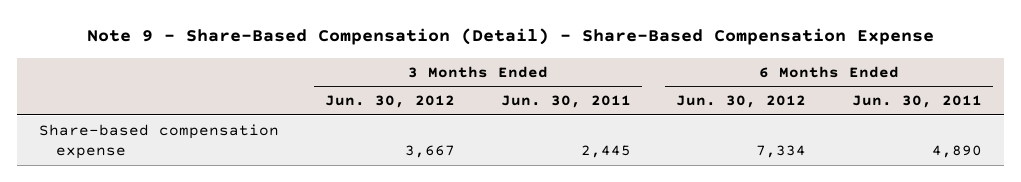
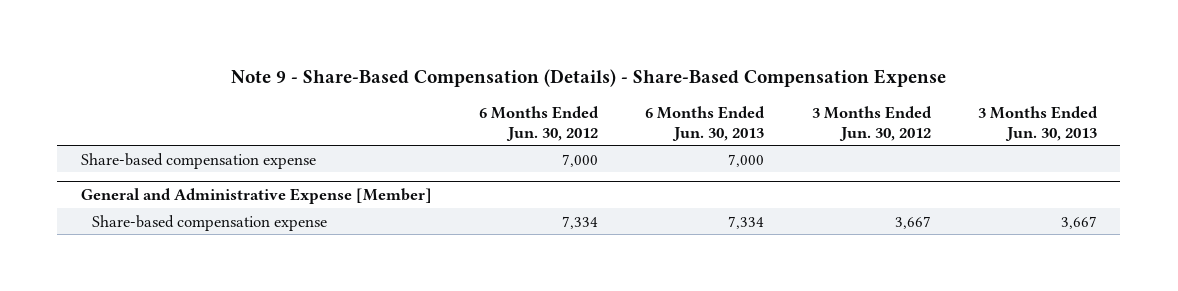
[86,28,934,46] Note 9 - Share-Based Compensation (Detail) - Share-Based Compensation Expense -> [230,68,946,87] Note 9 - Share-Based Compensation (Details) - Share-Based Compensation Expense
[500,95,631,109] Jun. 30, 2011 -> none
[851,95,982,109] Jun. 30, 2011 -> none
none -> [645,106,766,141] 6 Months Ended Jun. 30, 2013
none -> [977,106,1098,141] 3 Months Ended Jun. 30, 2013
none -> [80,152,316,169] Share-based compensation expense
none -> [80,188,432,205] General and Administrative Expense [Member]

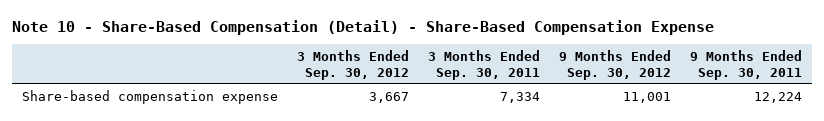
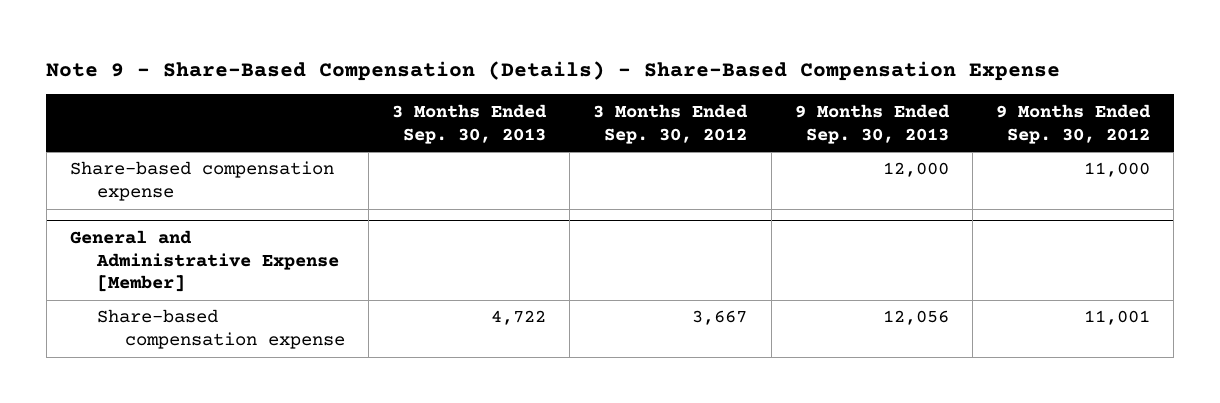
[12,19,715,35] Note 10 - Share-Based Compensation (Detail) - Share-Based Compensation Expense -> [46,60,1061,81] Note 9 - Share-Based Compensation (Details) - Share-Based Compensation Expense
[428,49,541,80] 3 Months Ended Sep. 30, 2011 -> none
[690,49,803,80] 9 Months Ended Sep. 30, 2011 -> none
none -> [392,103,548,144] 3 Months Ended Sep. 30, 2013
none -> [794,103,950,144] 9 Months Ended Sep. 30, 2013
none -> [70,161,335,202] Share-based compensation expense
none -> [70,229,340,293] General and Administrative Expense [Member]

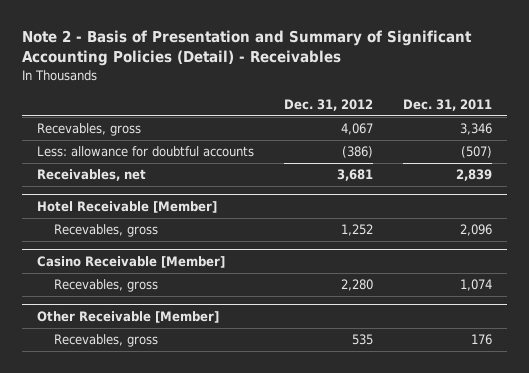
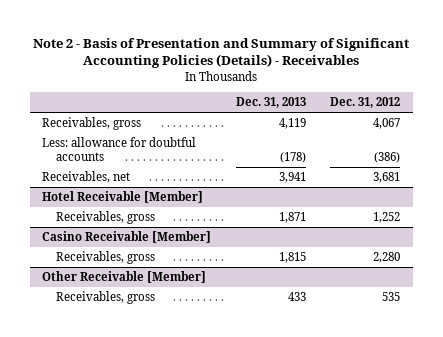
[21,30,472,67] Note 2 - Basis of Presentation and Summary of Significant Accounting Policies (Detail) - Receivables -> [33,37,410,69] Note 2 - Basis of Presentation and Summary of Significant Accounting Policies (Details) - Receivables
[402,98,492,111] Dec. 31, 2011 -> none
none -> [235,97,306,109] Dec. 31, 2013
[36,123,141,137] Recevables, gross -> [42,116,142,130] Receivables, gross
[53,224,158,238] Recevables, gross -> [55,210,155,224] Receivables, gross
[53,279,158,293] Recevables, gross -> [55,250,155,264] Receivables, gross
[53,334,158,348] Recevables, gross -> [55,290,155,304] Receivables, gross

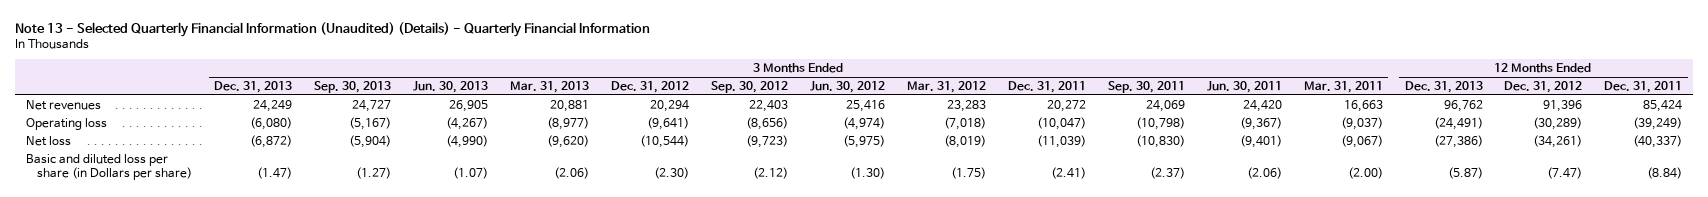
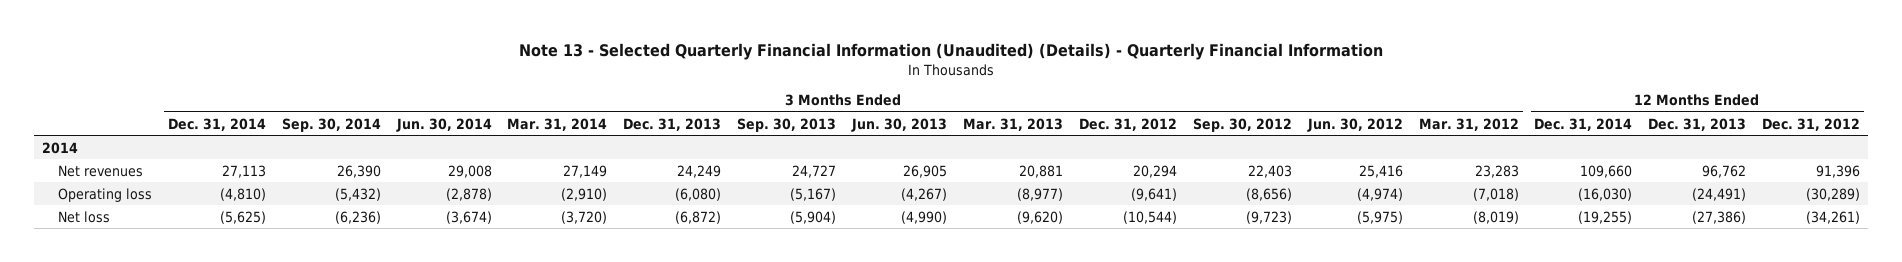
[1007,81,1086,94] Dec. 31, 2011 -> none
[1107,81,1185,94] Sep. 30, 2011 -> none
[1206,81,1282,94] Jun. 30, 2011 -> none
[1303,81,1383,94] Mar. 31, 2011 -> none
[1604,81,1683,94] Dec. 31, 2011 -> none
none -> [167,117,266,131] Dec. 31, 2014
none -> [281,117,381,132] Sep. 30, 2014
none -> [395,117,492,132] Jun. 30, 2014
none -> [507,117,608,131] Mar. 31, 2014
none -> [1534,117,1633,131] Dec. 31, 2014
none -> [41,141,78,154] 2014
[25,154,193,181] Basic and diluted loss per share (in Dollars per share) -> none

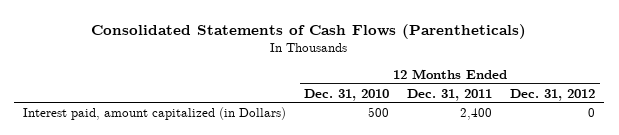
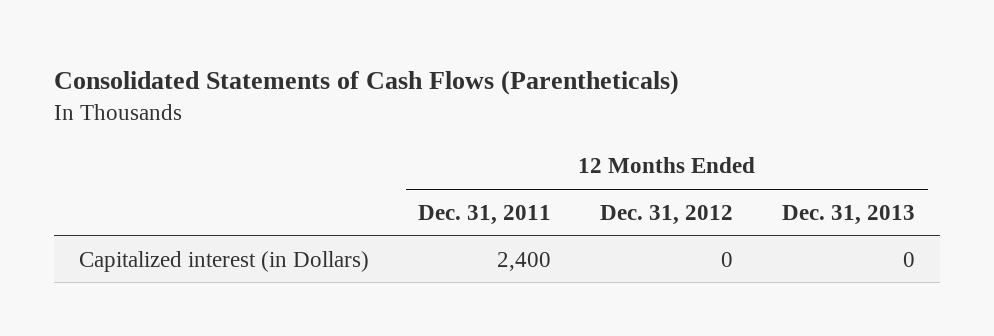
[304,88,390,101] Dec. 31, 2010 -> none
none -> [782,204,916,225] Dec. 31, 2013
[23,106,287,120] Interest paid, amount capitalized (in Dollars) -> [78,250,369,272] Capitalized interest (in Dollars)

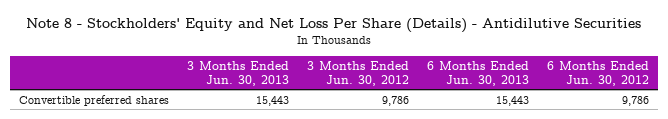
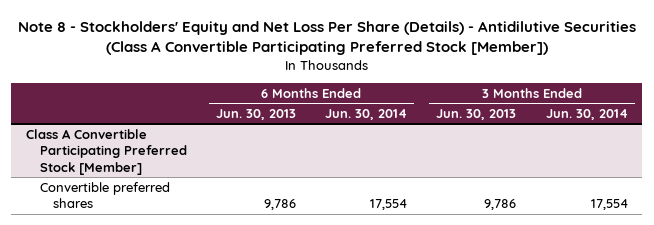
[25,18,641,34] Note 8 - Stockholders' Equity and Net Loss Per Share (Details) - Antidilutive Securities -> [17,20,636,56] Note 8 - Stockholders' Equity and Net Loss Per Share (Details) - Antidilutive Securities (Class A Convertible Participating Preferred Stock [Member])
[306,60,409,86] 3 Months Ended Jun. 30, 2012 -> none
[547,60,650,86] 6 Months Ended Jun. 30, 2012 -> none
none -> [325,108,408,120] Jun. 30, 2014
none -> [545,108,628,120] Jun. 30, 2014
none -> [25,128,187,176] Class A Convertible Participating Preferred Stock [Member]
[255,95,289,106] 15,443 -> [484,199,517,211] 9,786
[496,95,530,106] 15,443 -> [263,199,296,211] 9,786

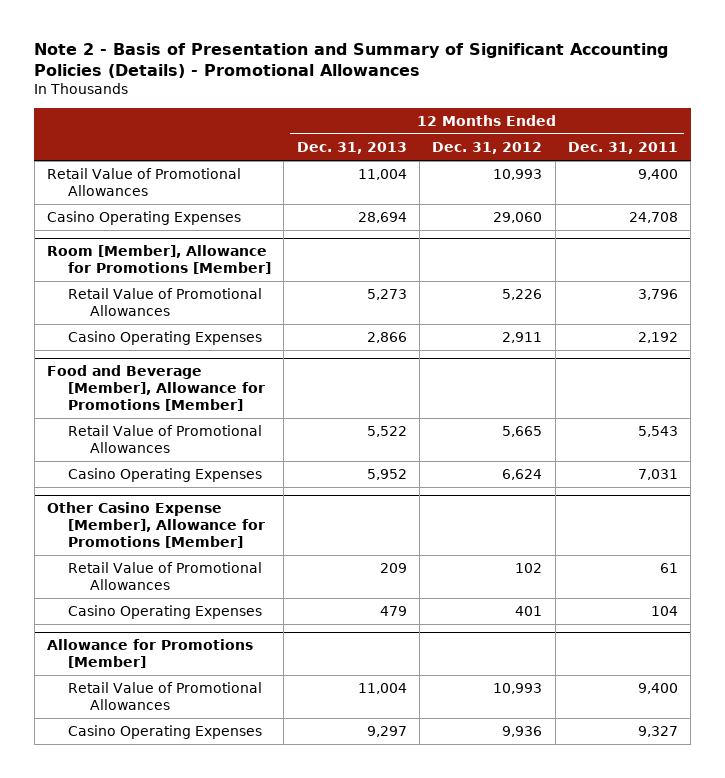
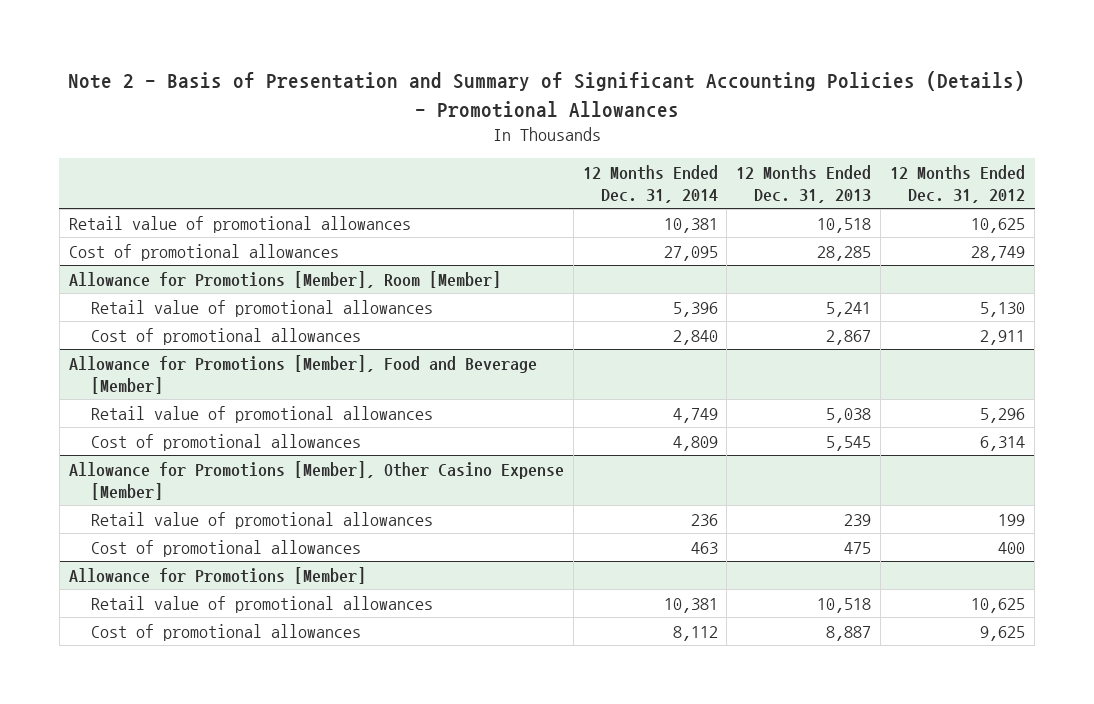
[567,141,678,154] Dec. 31, 2011 -> none
none -> [582,164,718,204] 12 Months Ended Dec. 31, 2014
[46,211,241,226] Casino Operating Expenses -> none
[68,331,263,346] Casino Operating Expenses -> none
[68,468,263,483] Casino Operating Expenses -> none
[68,605,263,620] Casino Operating Expenses -> none
[46,168,241,196] Retail Value of Promotional Allowances -> [68,215,411,233] Retail value of promotional allowances
[357,169,407,181] 11,004 -> [817,217,872,233] 10,518
[493,169,543,181] 10,993 -> [971,217,1026,233] 10,625
none -> [68,243,339,261] Cost of promotional allowances
[46,245,272,275] Room [Member], Allowance for Promotions [Member] -> [68,270,501,288] Allowance for Promotions [Member], Room [Member]
[68,288,263,316] Retail Value of Promotional Allowances -> [90,299,433,317] Retail value of promotional allowances
[366,289,407,301] 5,273 -> [826,301,872,317] 5,241
[502,289,543,301] 5,226 -> [980,301,1026,317] 5,130
none -> [90,327,361,345] Cost of promotional allowances
[46,365,266,411] Food and Beverage [Member], Allowance for Promotions [Member] -> [68,354,537,395] Allowance for Promotions [Member], Food and Beverage [Member]
[68,425,263,453] Retail Value of Promotional Allowances -> [90,405,433,423] Retail value of promotional allowances
[366,426,407,438] 5,522 -> [826,407,872,423] 5,038
[502,426,543,438] 5,665 -> [980,407,1026,423] 5,296
none -> [90,433,361,451] Cost of promotional allowances
[46,502,266,548] Other Casino Expense [Member], Allowance for Promotions [Member] -> [68,460,564,501] Allowance for Promotions [Member], Other Casino Expense [Member]
[68,562,263,590] Retail Value of Promotional Allowances -> [90,511,433,529] Retail value of promotional allowances
[379,563,407,574] 209 -> [844,513,872,526] 239
[515,563,543,574] 102 -> [998,513,1026,526] 199
none -> [90,539,361,557] Cost of promotional allowances
[68,725,263,740] Casino Operating Expenses -> none
[68,682,263,710] Retail Value of Promotional Allowances -> [90,595,433,613] Retail value of promotional allowances
[357,683,407,695] 11,004 -> [817,597,872,613] 10,518
[493,683,543,695] 10,993 -> [971,597,1026,613] 10,625
none -> [90,623,361,641] Cost of promotional allowances

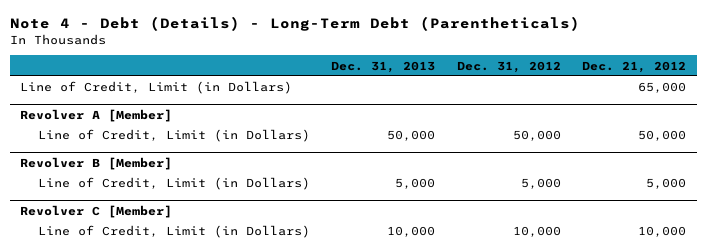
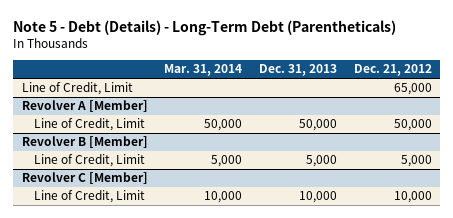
[9,15,580,31] Note 4 - Debt (Details) - Long-Term Debt (Parentheticals) -> [13,19,397,36] Note 5 - Debt (Details) - Long-Term Debt (Parentheticals)
[456,60,561,73] Dec. 31, 2012 -> none
none -> [164,64,243,77] Mar. 31, 2014
[20,81,293,95] Line of Credit, Limit (in Dollars) -> [21,82,133,96] Line of Credit, Limit
[38,129,311,143] Line of Credit, Limit (in Dollars) -> [34,118,146,132] Line of Credit, Limit
[38,177,311,191] Line of Credit, Limit (in Dollars) -> [34,154,146,168] Line of Credit, Limit
[38,225,311,239] Line of Credit, Limit (in Dollars) -> [34,190,146,204] Line of Credit, Limit

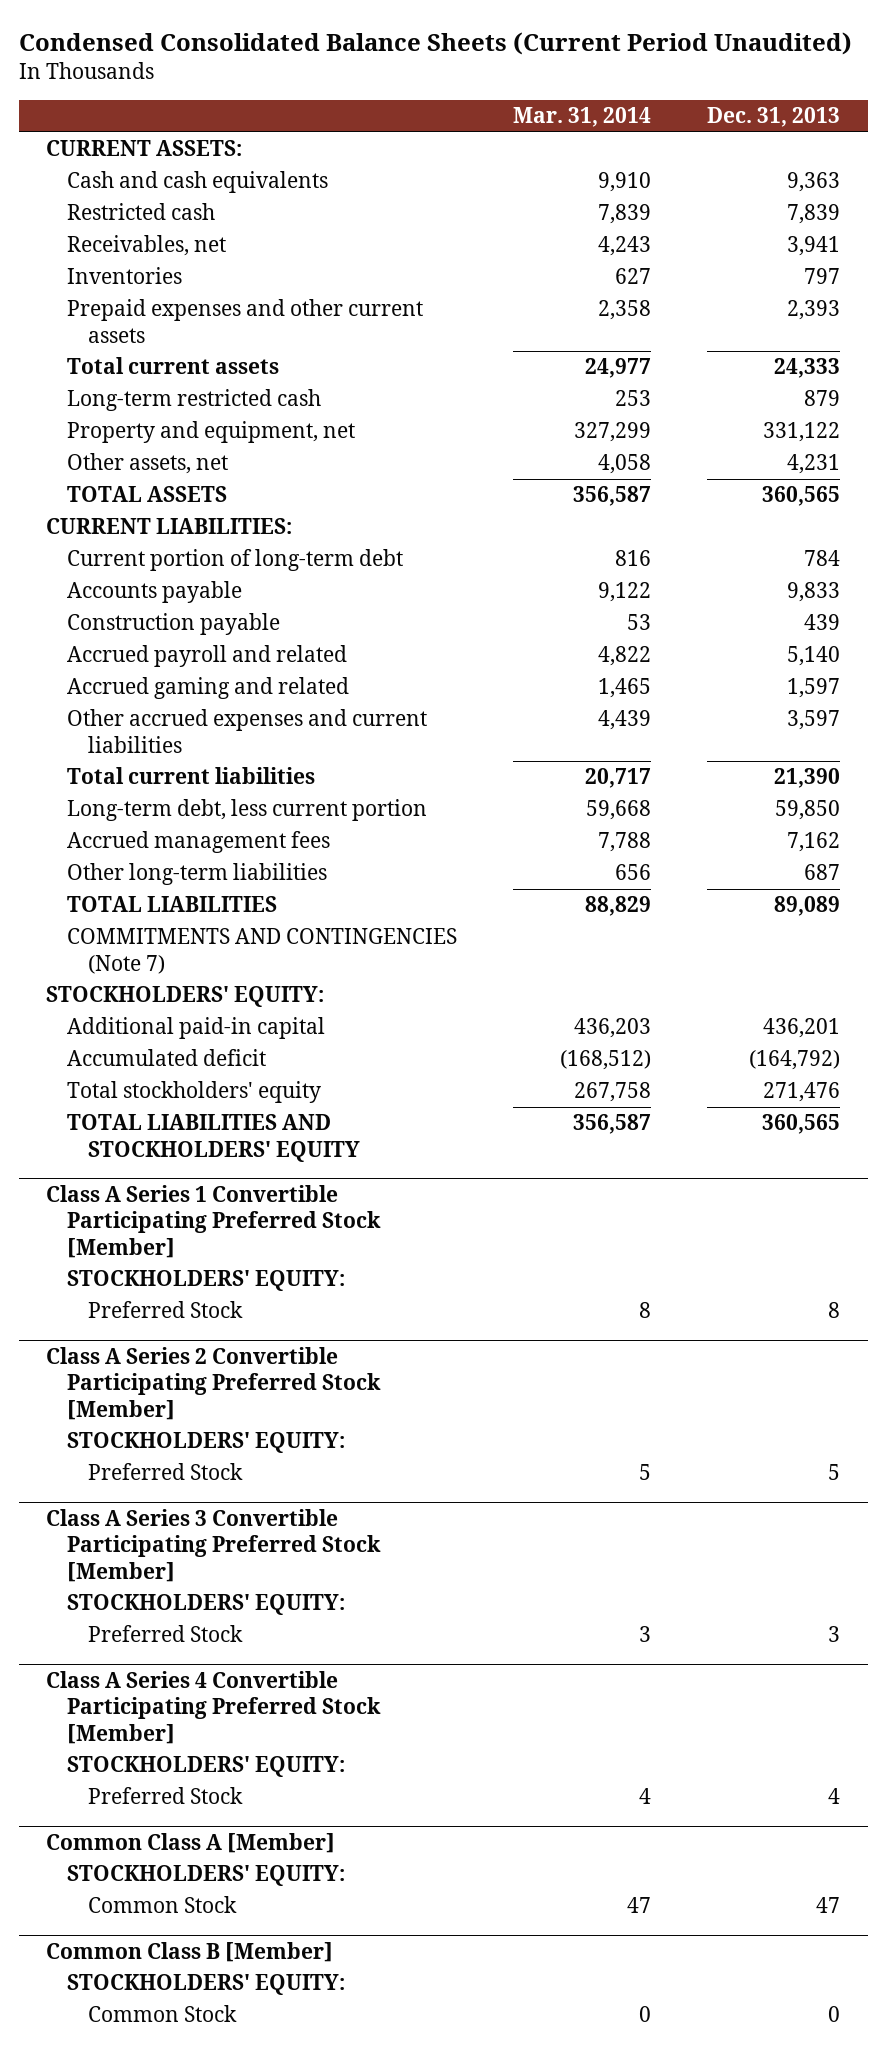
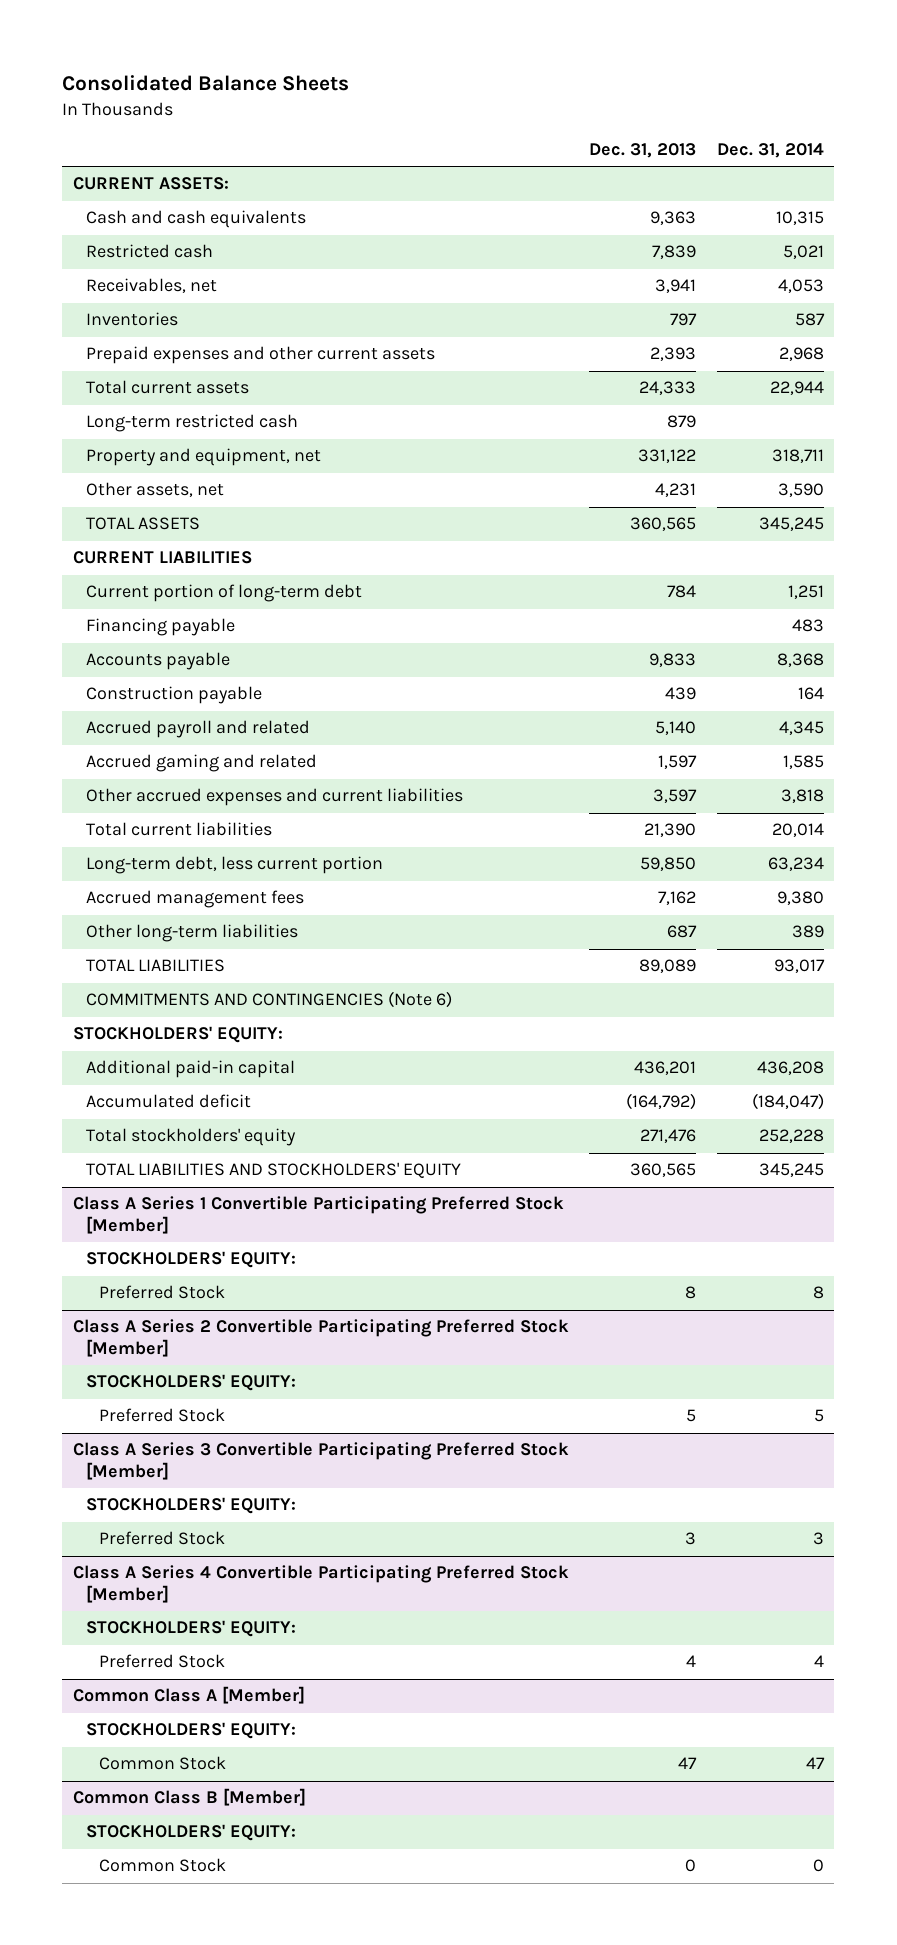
[18,31,852,55] Condensed Consolidated Balance Sheets (Current Period Unaudited) -> [62,75,350,92] Consolidated Balance Sheets
[512,107,651,128] Mar. 31, 2014 -> none
none -> [717,143,825,159] Dec. 31, 2014
[46,518,293,535] CURRENT LIABILITIES: -> [72,551,252,565] CURRENT LIABILITIES
none -> [85,618,235,637] Financing payable
[67,928,458,974] COMMITMENTS AND CONTINGENCIES (Note 7) -> [85,991,452,1009] COMMITMENTS AND CONTINGENCIES (Note 6)

